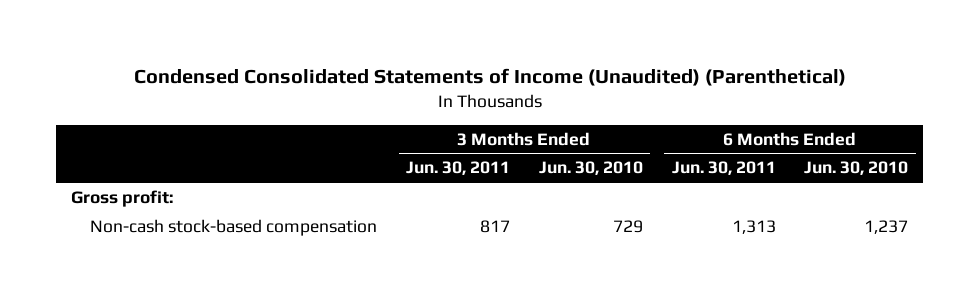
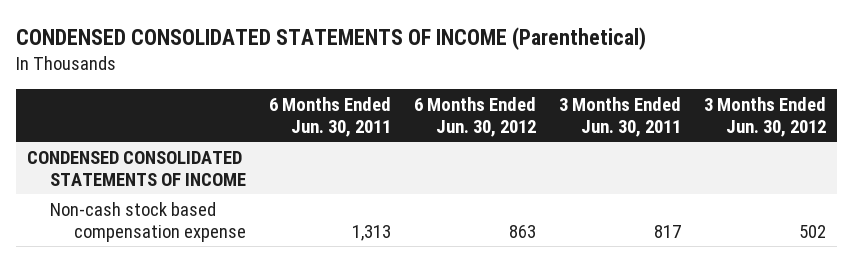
[133,68,846,87] Condensed Consolidated Statements of Income (Unaudited) (Parenthetical) -> [15,26,646,50] CONDENSED CONSOLIDATED STATEMENTS OF INCOME (Parenthetical)
[538,161,643,176] Jun. 30, 2010 -> none
[804,161,909,176] Jun. 30, 2010 -> none
none -> [414,96,537,137] 6 Months Ended Jun. 30, 2012
none -> [703,96,826,137] 3 Months Ended Jun. 30, 2012
[70,190,173,208] Gross profit: -> none
none -> [27,150,247,186] CONDENSED CONSOLIDATED STATEMENTS OF INCOME
[89,219,377,237] Non-cash stock-based compensation -> [50,201,246,242] Non-cash stock based compensation expense

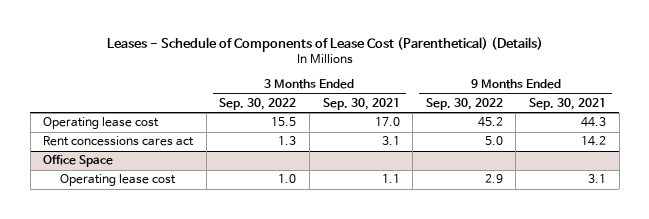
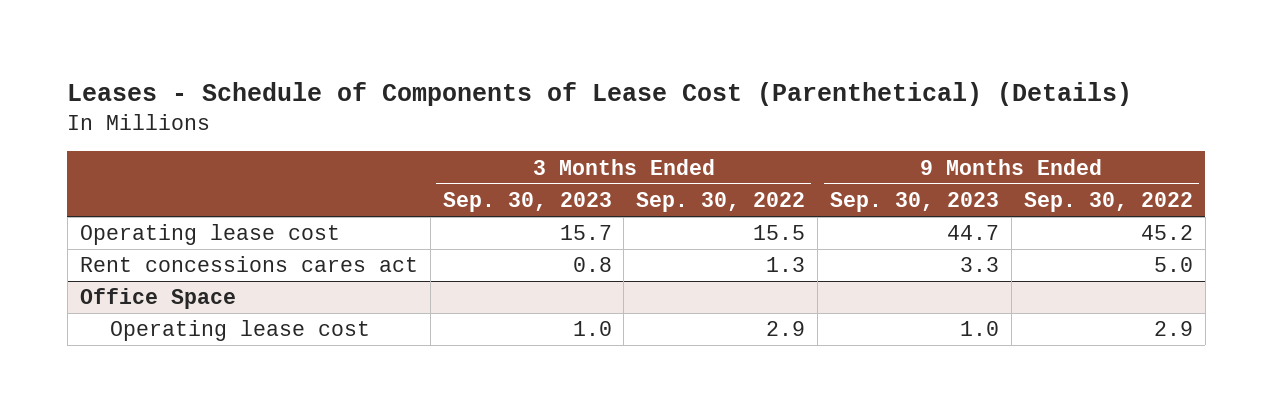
[322,97,400,110] Sep. 30, 2021 -> none
[528,97,606,110] Sep. 30, 2021 -> none
none -> [442,192,612,213] Sep. 30, 2023
none -> [830,192,1000,213] Sep. 30, 2023
[278,174,297,184] 1.0 -> [766,321,806,337] 2.9

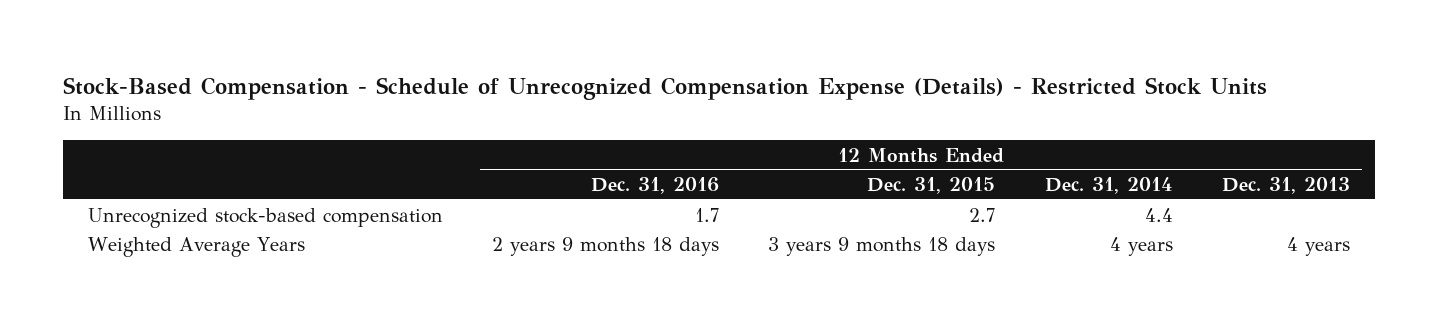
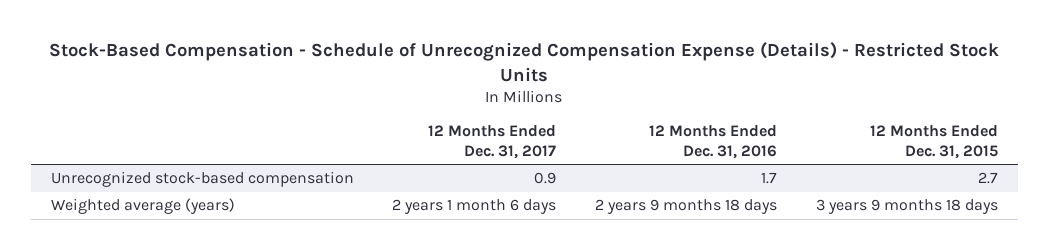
[1044,176,1173,194] Dec. 31, 2014 -> none
[1222,176,1351,194] Dec. 31, 2013 -> none
none -> [428,125,557,159] 12 Months Ended Dec. 31, 2017
[87,236,305,257] Weighted Average Years -> [50,198,235,215] Weighted average (years)

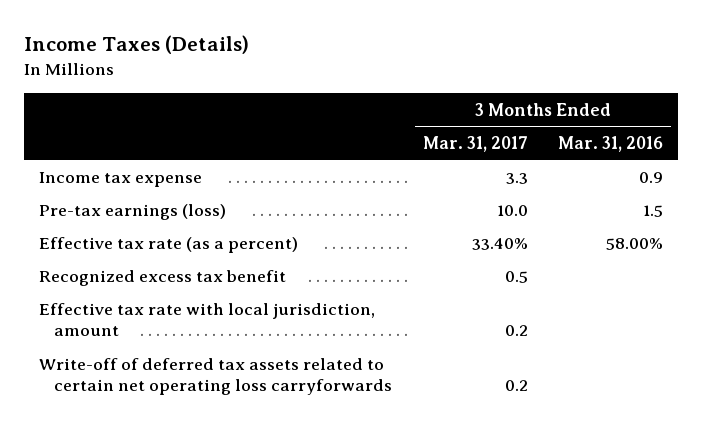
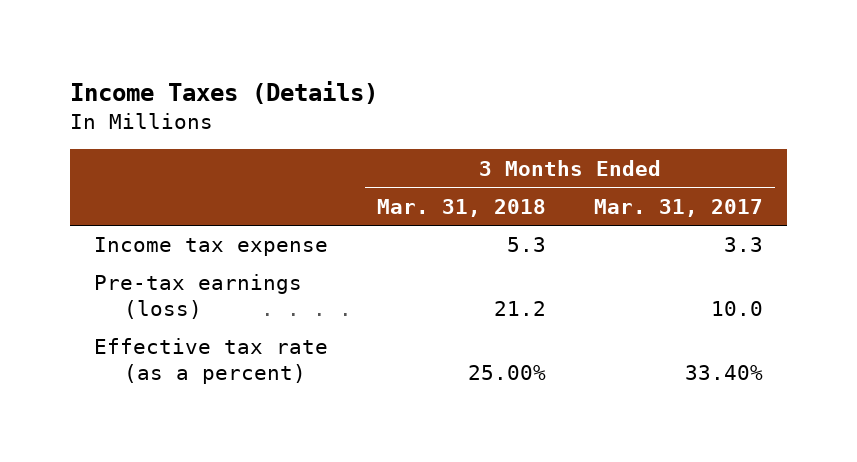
[558,135,664,152] Mar. 31, 2016 -> none
none -> [376,198,546,217] Mar. 31, 2018
[38,269,286,286] Recognized excess tax benefit -> none
[38,302,375,337] Effective tax rate with local jurisdiction, amount -> none
[38,357,393,396] Write-off of deferred tax assets related to certain net operating loss carryforwards -> none

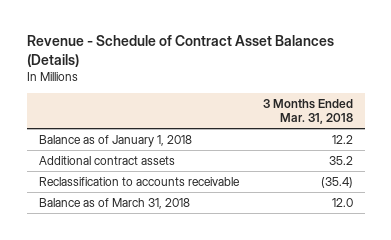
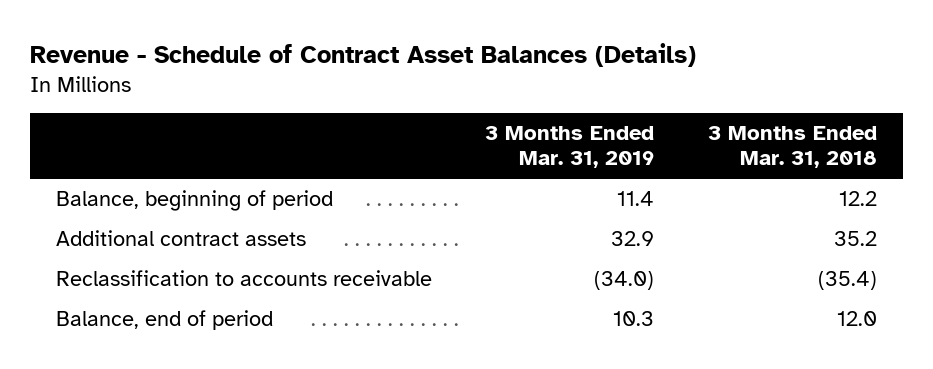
none -> [485,126,655,169] 3 Months Ended Mar. 31, 2019
[38,134,192,147] Balance as of January 1, 2018 -> [56,190,334,212] Balance, beginning of period
[38,197,190,209] Balance as of March 31, 2018 -> none
none -> [56,310,274,331] Balance, end of period

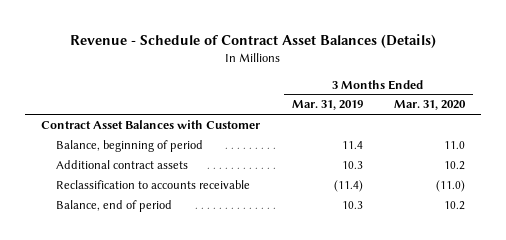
[707,126,877,169] 3 Months Ended Mar. 31, 2018 -> none
none -> [394,100,467,111] Mar. 31, 2020
none -> [40,120,260,130] Contract Asset Balances with Customer
[611,231,655,247] 32.9 -> [341,161,363,170] 10.3
[594,271,655,291] (34.0) -> [333,180,363,193] (11.4)

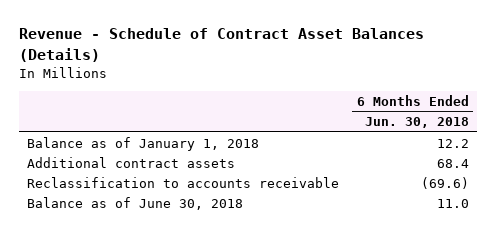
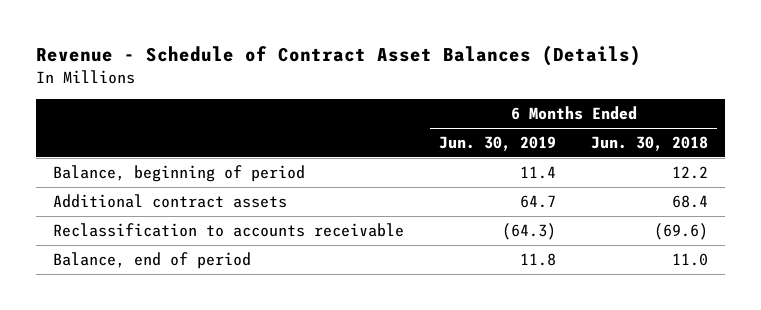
none -> [439,136,557,152] Jun. 30, 2019
[27,137,260,152] Balance as of January 1, 2018 -> [53,165,306,183] Balance, beginning of period
[27,197,244,211] Balance as of June 30, 2018 -> [53,252,252,270] Balance, end of period

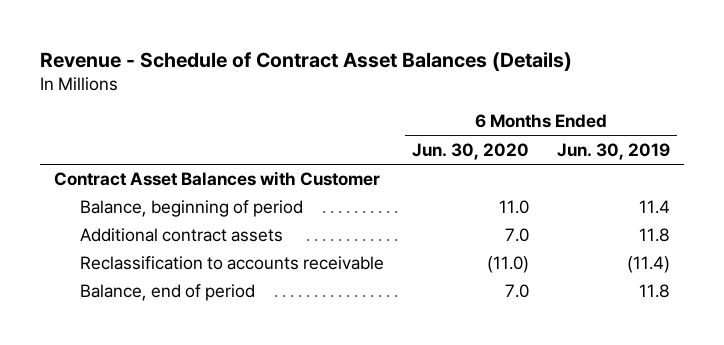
[591,136,709,152] Jun. 30, 2018 -> none
none -> [412,142,530,160] Jun. 30, 2020
none -> [53,171,380,187] Contract Asset Balances with Customer
[520,195,557,209] 64.7 -> [639,228,671,243] 11.8
[502,223,557,241] (64.3) -> [627,256,671,274] (11.4)

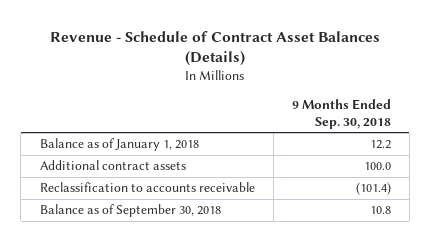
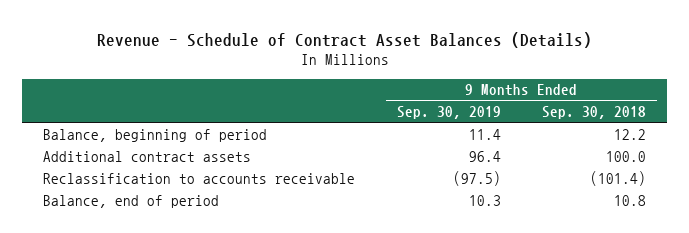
none -> [396,106,501,120] Sep. 30, 2019
[39,138,199,152] Balance as of January 1, 2018 -> [43,128,268,142] Balance, beginning of period
[39,204,221,218] Balance as of September 30, 2018 -> [43,194,220,208] Balance, end of period

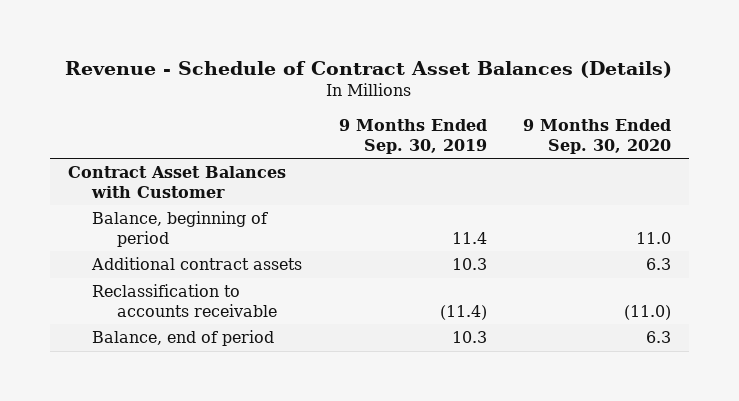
[542,106,647,120] Sep. 30, 2018 -> none
none -> [522,119,671,154] 9 Months Ended Sep. 30, 2020
none -> [68,166,287,198] Contract Asset Balances with Customer
[468,150,501,162] 96.4 -> [451,258,487,271] 10.3
[452,170,501,186] (97.5) -> [439,304,487,320] (11.4)

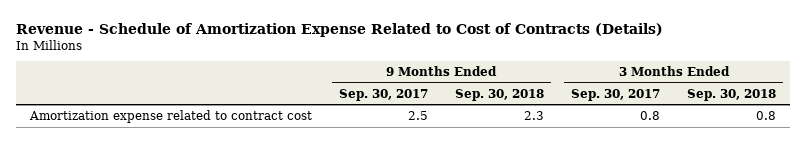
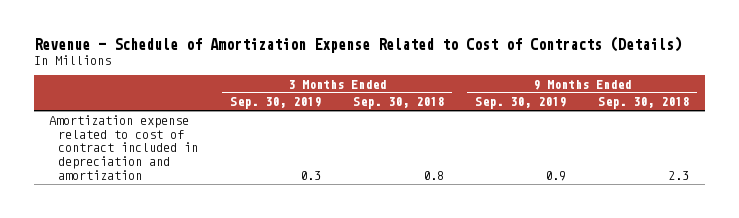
[338,88,428,101] Sep. 30, 2017 -> none
[571,88,661,101] Sep. 30, 2017 -> none
none -> [229,97,321,110] Sep. 30, 2019
none -> [475,97,567,110] Sep. 30, 2019
[28,109,312,123] Amortization expense related to contract cost -> [49,114,198,181] Amortization expense related to cost of contract included in depreciation and amortization

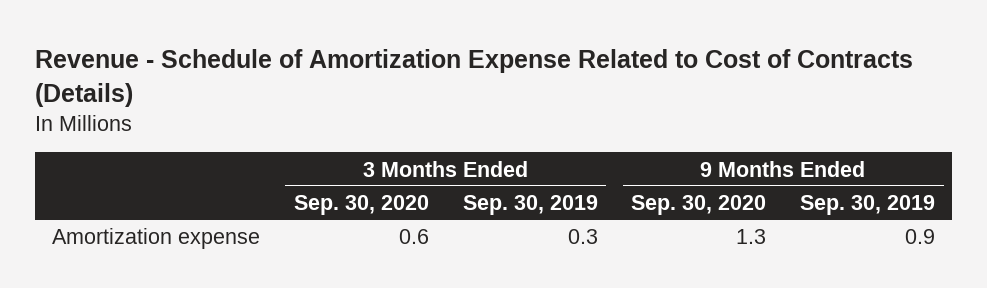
[352,97,444,110] Sep. 30, 2018 -> none
[598,97,690,110] Sep. 30, 2018 -> none
none -> [293,195,429,216] Sep. 30, 2020
none -> [631,195,767,216] Sep. 30, 2020
[49,114,198,181] Amortization expense related to cost of contract included in depreciation and amortization -> [51,228,260,250] Amortization expense

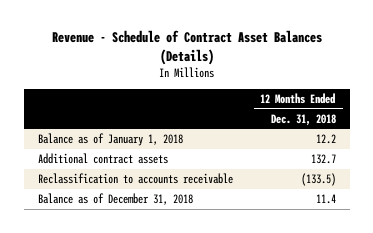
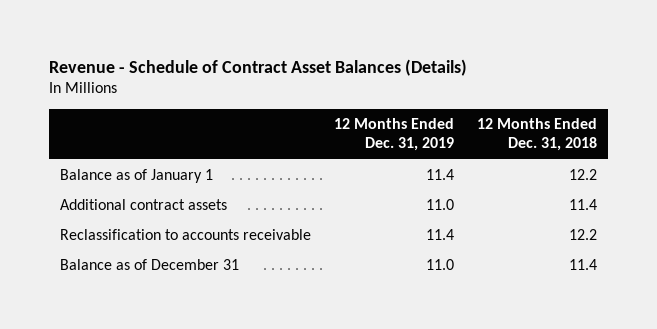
none -> [333,117,454,152] 12 Months Ended Dec. 31, 2019
[37,132,183,146] Balance as of January 1, 2018 -> [60,169,214,184] Balance as of January 1
[310,153,336,164] 132.7 -> [568,199,597,211] 11.4
[300,172,336,186] (133.5) -> [568,229,597,241] 12.2
[37,192,193,205] Balance as of December 31, 2018 -> [60,259,240,271] Balance as of December 31

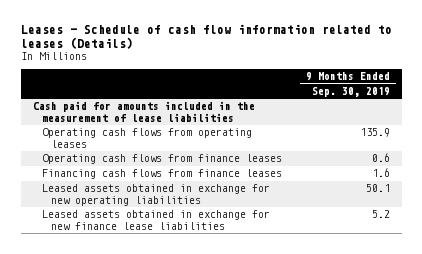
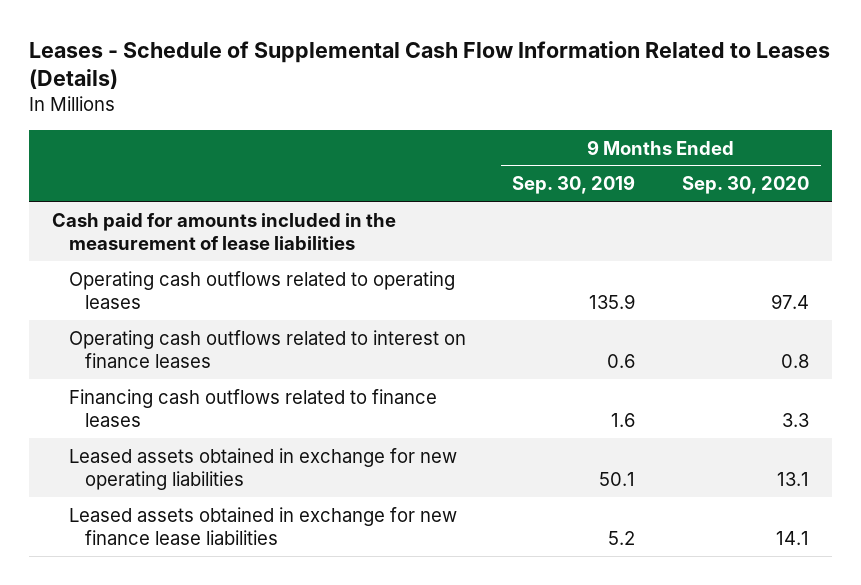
[20,24,392,49] Leases - Schedule of cash flow information related to leases (Details) -> [29,40,831,90] Leases - Schedule of Supplemental Cash Flow Information Related to Leases (Details)
none -> [681,176,809,195] Sep. 30, 2020
[41,128,252,148] Operating cash flows from operating leases -> [68,270,455,309] Operating cash outflows related to operating leases
[41,154,282,165] Operating cash flows from finance leases -> [68,329,466,368] Operating cash outflows related to interest on finance leases
[41,169,282,180] Financing cash flows from finance leases -> [68,388,437,427] Financing cash outflows related to finance leases

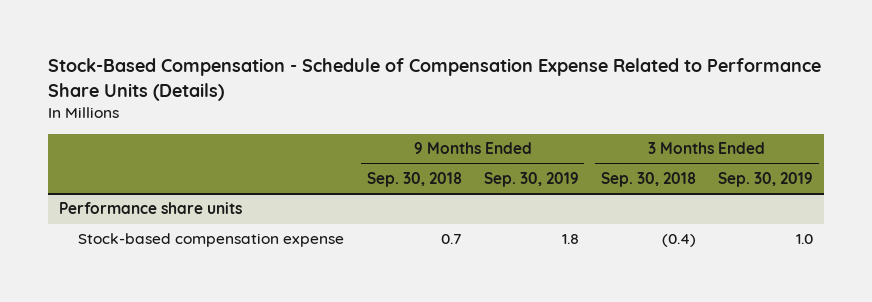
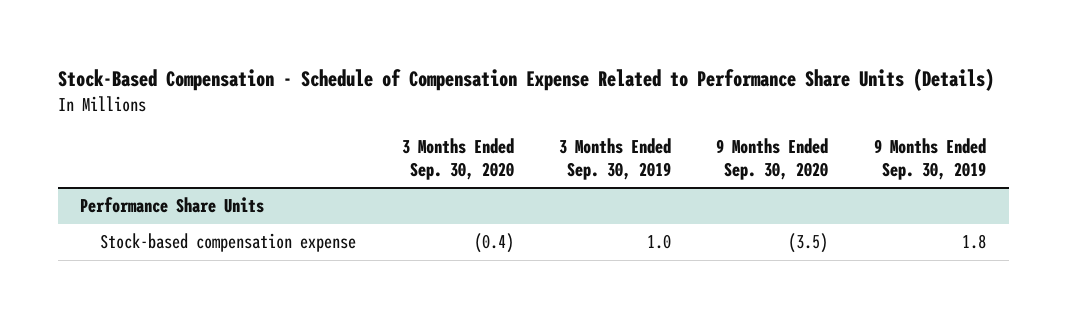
[366,171,462,187] Sep. 30, 2018 -> none
[600,171,696,187] Sep. 30, 2018 -> none
none -> [401,138,514,180] 3 Months Ended Sep. 30, 2020
none -> [716,138,829,180] 9 Months Ended Sep. 30, 2020
[58,202,242,215] Performance share units -> [80,197,265,214] Performance Share Units

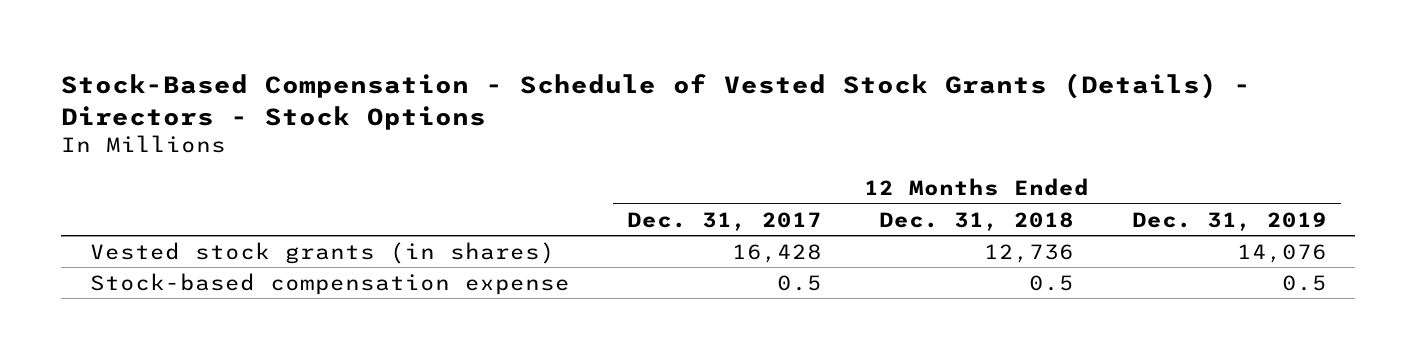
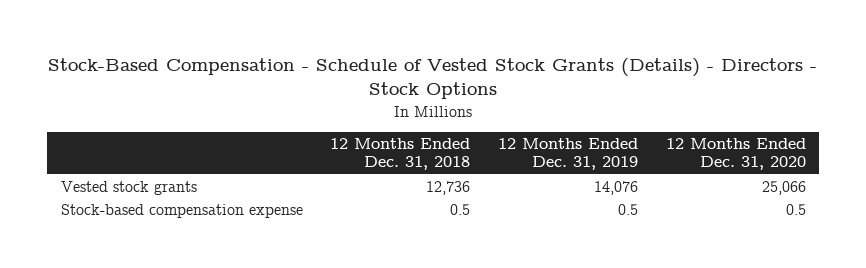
[627,211,823,231] Dec. 31, 2017 -> none
none -> [665,138,806,171] 12 Months Ended Dec. 31, 2020
[89,241,555,264] Vested stock grants (in shares) -> [60,181,197,196] Vested stock grants

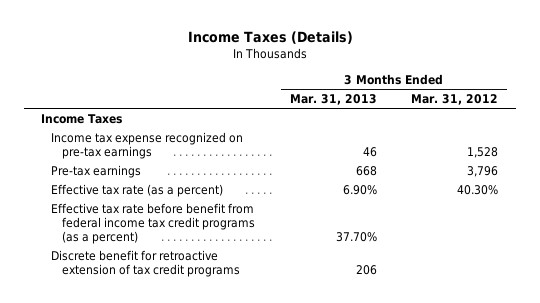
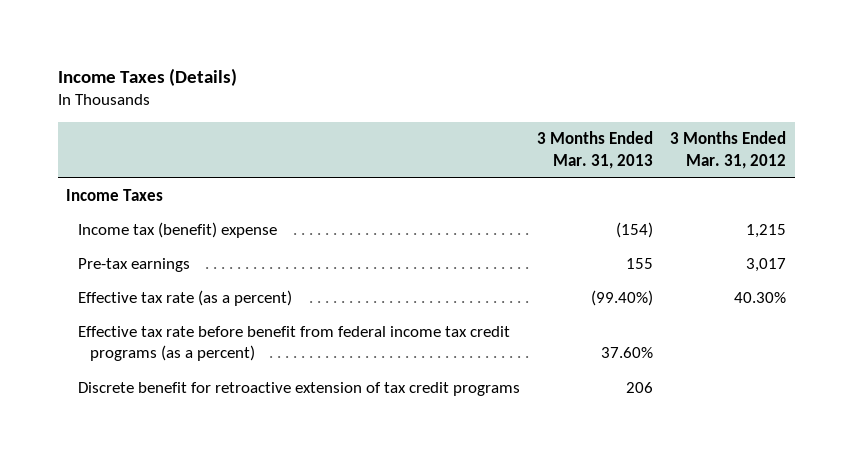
[51,131,244,159] Income tax expense recognized on pre-tax earnings -> [78,221,278,238] Income tax (benefit) expense
[362,146,377,157] 46 -> [616,221,654,238] (154)
[467,146,499,158] 1,528 -> [746,223,787,238] 1,215
[355,165,377,176] 668 -> [626,257,654,269] 155
[467,165,499,177] 3,796 -> [746,257,787,272] 3,017
[342,184,377,195] 6.90% -> [591,289,654,306] (99.40%)
[335,231,377,242] 37.70% -> [601,346,654,358] 37.60%

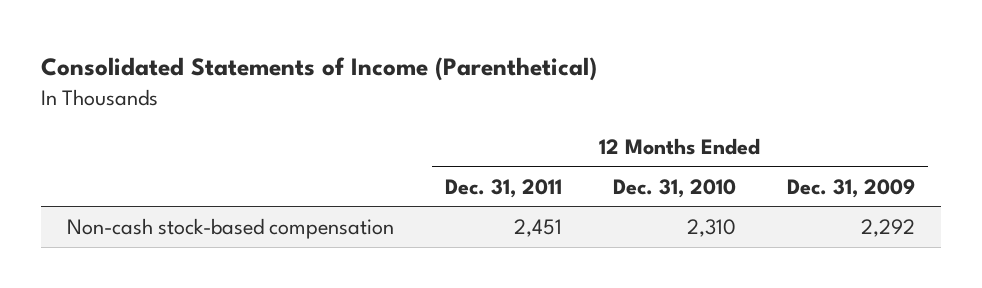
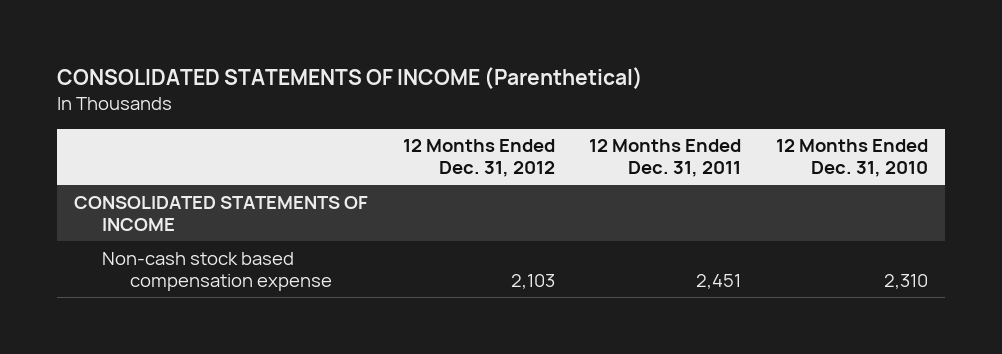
[41,57,598,82] Consolidated Statements of Income (Parenthetical) -> [56,67,643,90] CONSOLIDATED STATEMENTS OF INCOME (Parenthetical)
[787,178,916,198] Dec. 31, 2009 -> none
none -> [402,139,555,178] 12 Months Ended Dec. 31, 2012
none -> [74,195,369,231] CONSOLIDATED STATEMENTS OF INCOME
[67,218,395,240] Non-cash stock-based compensation -> [102,251,333,291] Non-cash stock based compensation expense

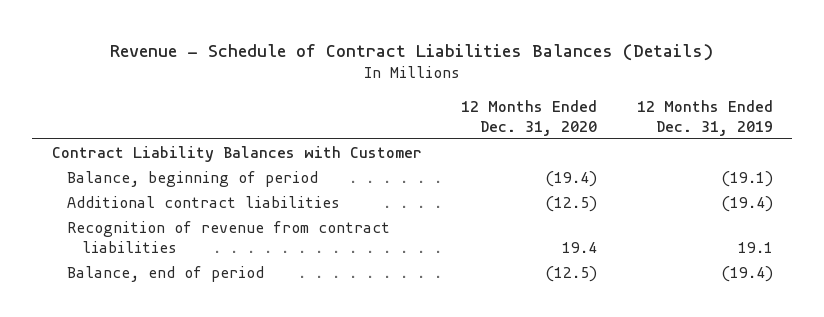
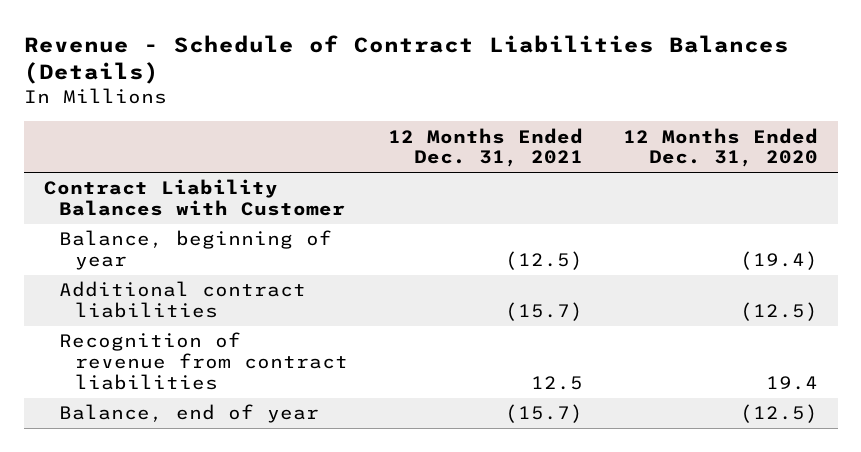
[636,99,773,136] 12 Months Ended Dec. 31, 2019 -> none
none -> [387,127,583,168] 12 Months Ended Dec. 31, 2021
[67,170,319,187] Balance, beginning of period -> [59,230,333,271] Balance, beginning of year
[67,265,265,282] Balance, end of period -> [59,404,320,424] Balance, end of year

